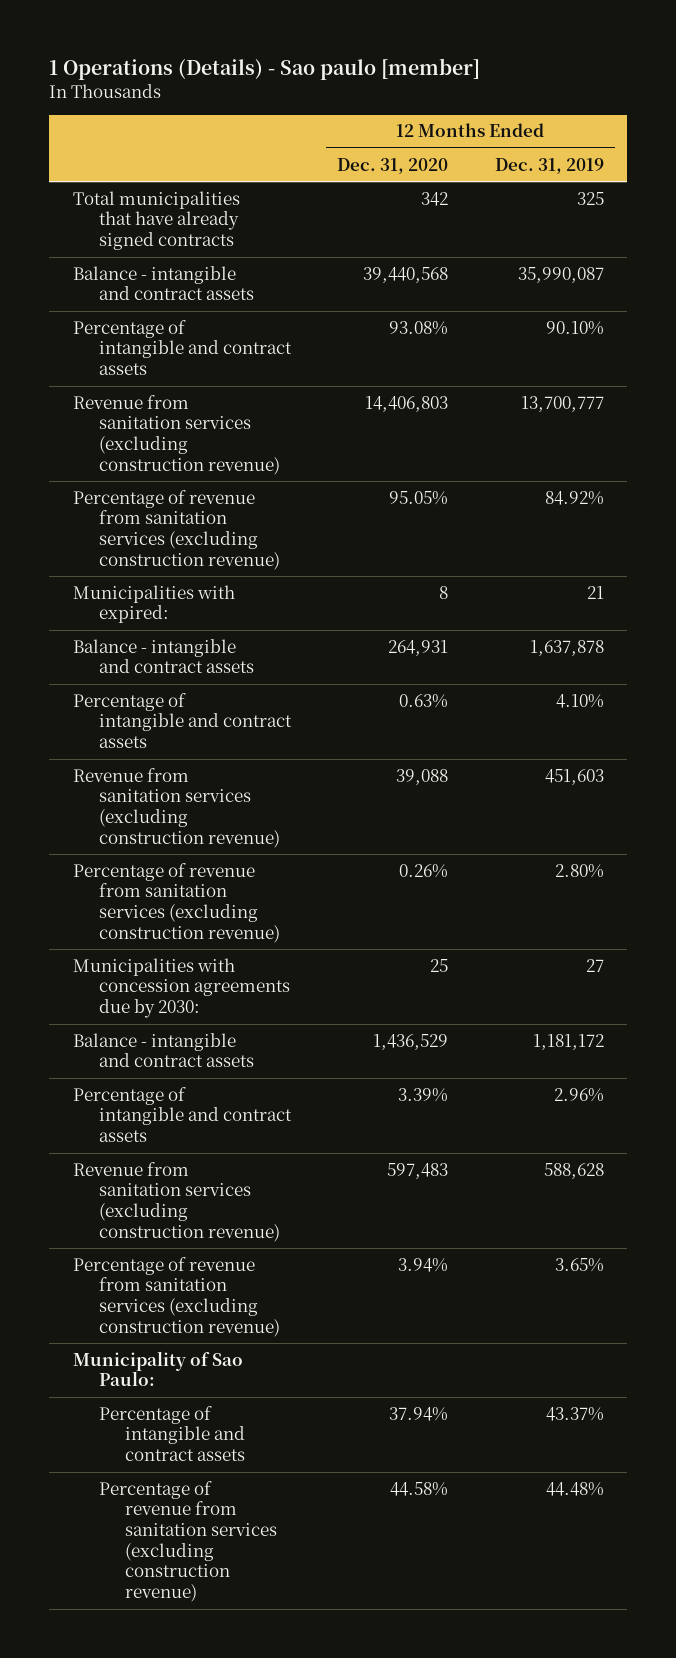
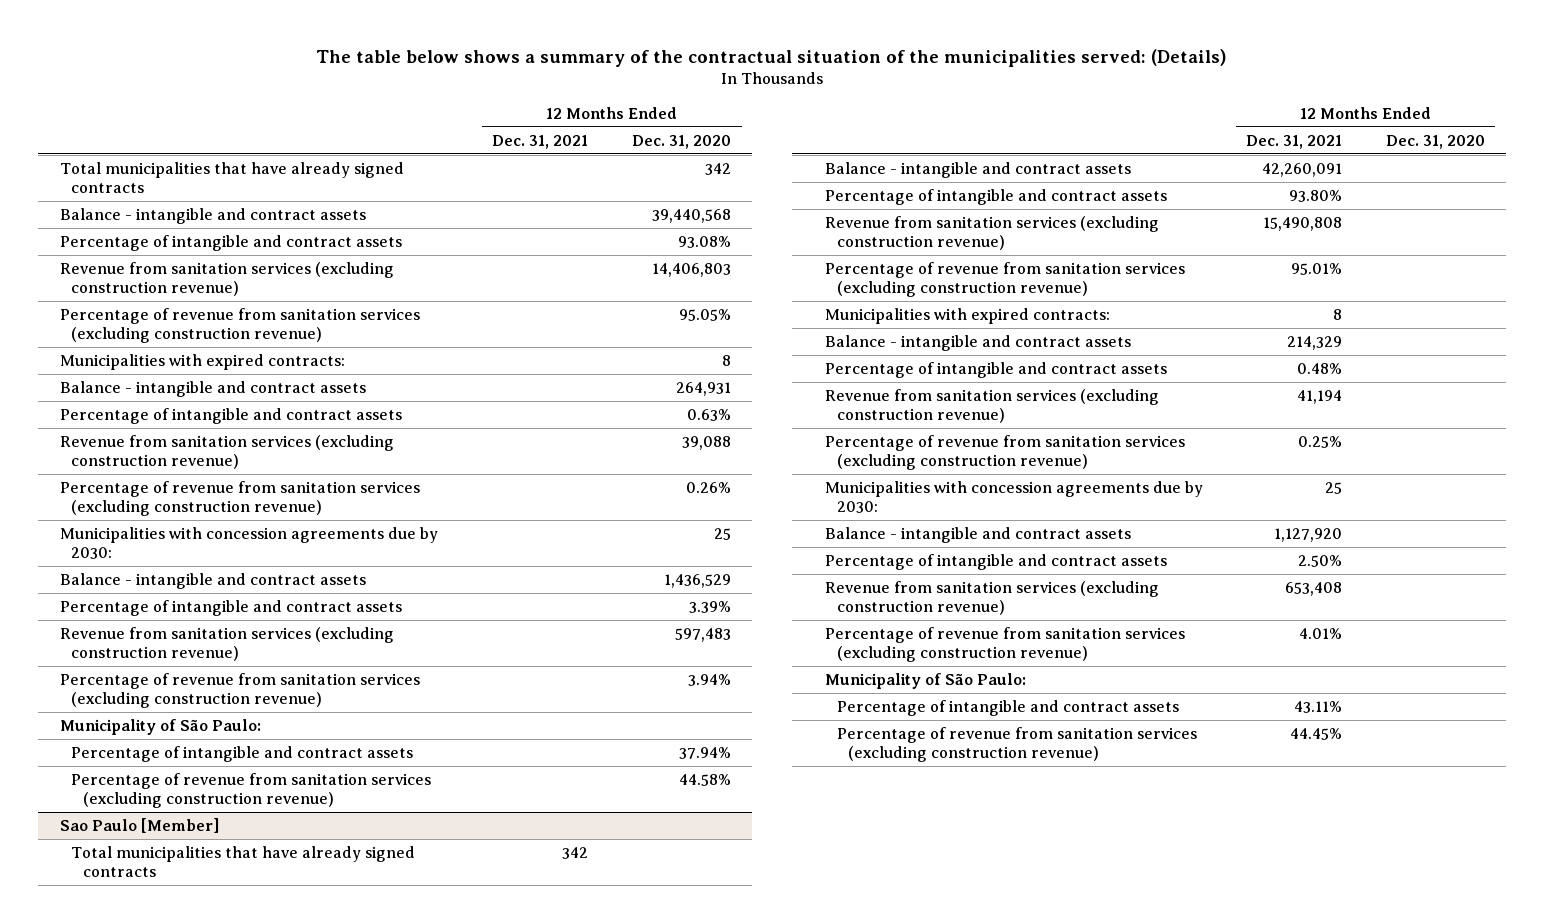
[49,58,481,81] 1 Operations (Details) - Sao paulo [member] -> [316,48,1228,67] The table below shows a summary of the contractual situation of the municipalities served: (Details)
[494,157,604,174] Dec. 31, 2019 -> none
none -> [492,134,589,149] Dec. 31, 2021
[72,584,235,624] Municipalities with expired: -> [59,353,345,370] Municipalities with expired contracts:
[72,1350,243,1387] Municipality of Sao Paulo: -> [59,718,261,735] Municipality of São Paulo:
none -> [59,817,219,833] Sao Paulo [Member]
none -> [71,845,416,878] Total municipalities that have already signed contracts
none -> [825,161,1132,178] Balance - intangible and contract assets
none -> [825,188,1168,205] Percentage of intangible and contract assets
none -> [825,215,1160,251] Revenue from sanitation services (excluding construction revenue)
none -> [825,261,1186,298] Percentage of revenue from sanitation services (excluding construction revenue)
none -> [825,307,1111,324] Municipalities with expired contracts:
none -> [825,334,1132,351] Balance - intangible and contract assets
none -> [825,361,1168,378] Percentage of intangible and contract assets
none -> [825,388,1160,424] Revenue from sanitation services (excluding construction revenue)
none -> [825,434,1186,471] Percentage of revenue from sanitation services (excluding construction revenue)
none -> [825,480,1204,514] Municipalities with concession agreements due by 2030:
none -> [825,526,1132,543] Balance - intangible and contract assets
none -> [825,553,1168,570] Percentage of intangible and contract assets
none -> [825,580,1160,616] Revenue from sanitation services (excluding construction revenue)
none -> [825,626,1186,663] Percentage of revenue from sanitation services (excluding construction revenue)
none -> [825,672,1027,689] Municipality of São Paulo:
none -> [836,699,1179,716] Percentage of intangible and contract assets
none -> [836,726,1197,763] Percentage of revenue from sanitation services (excluding construction revenue)

